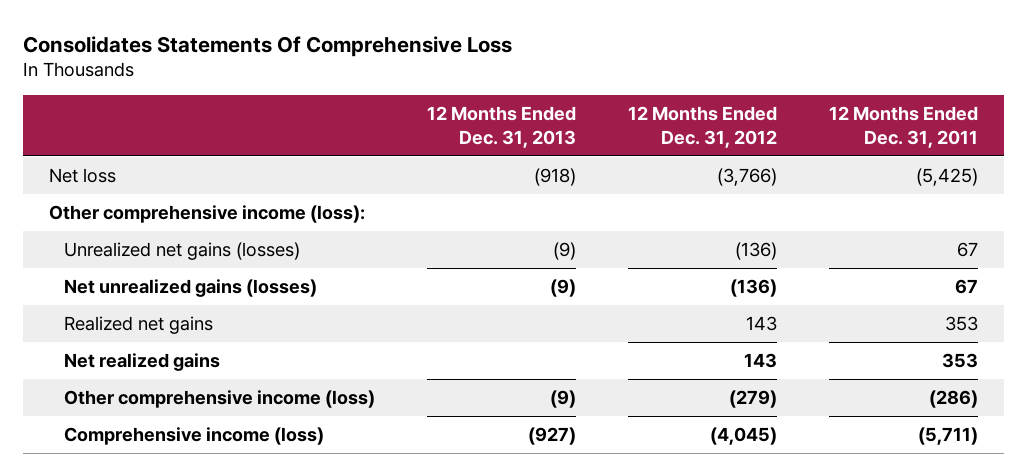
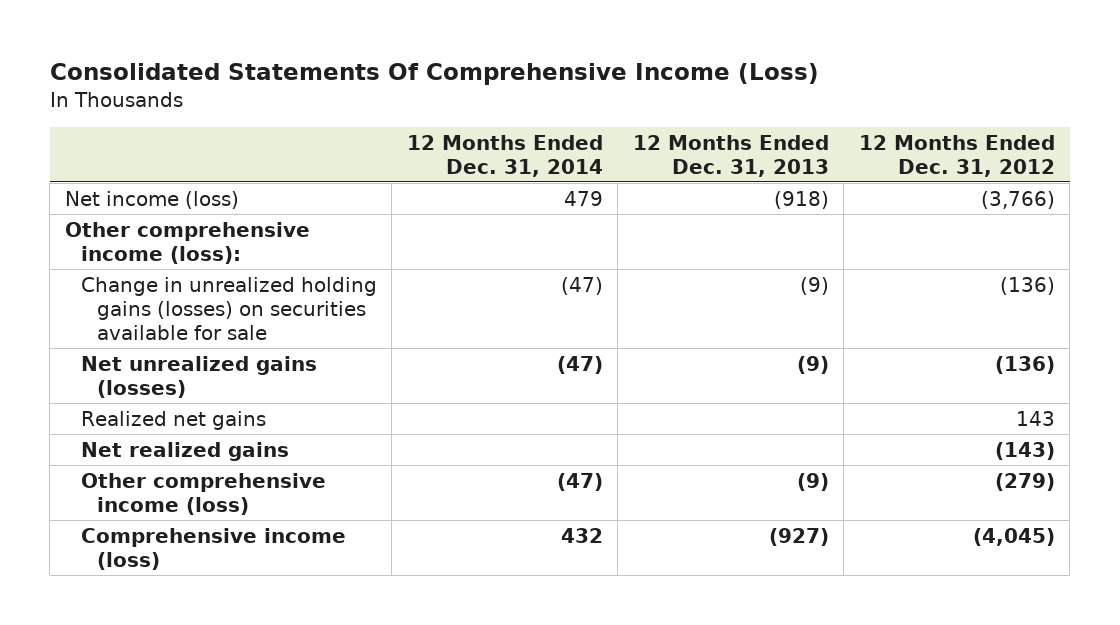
[23,35,513,57] Consolidates Statements Of Comprehensive Loss -> [49,63,819,86] Consolidated Statements Of Comprehensive Income (Loss)
[829,105,979,148] 12 Months Ended Dec. 31, 2011 -> none
none -> [406,134,603,177] 12 Months Ended Dec. 31, 2014
[49,168,117,184] Net loss -> [64,190,239,209] Net income (loss)
[64,242,301,261] Unrealized net gains (losses) -> [80,276,377,340] Change in unrealized holding gains (losses) on securities available for sale
[744,353,778,369] 143 -> [994,441,1055,460] (143)

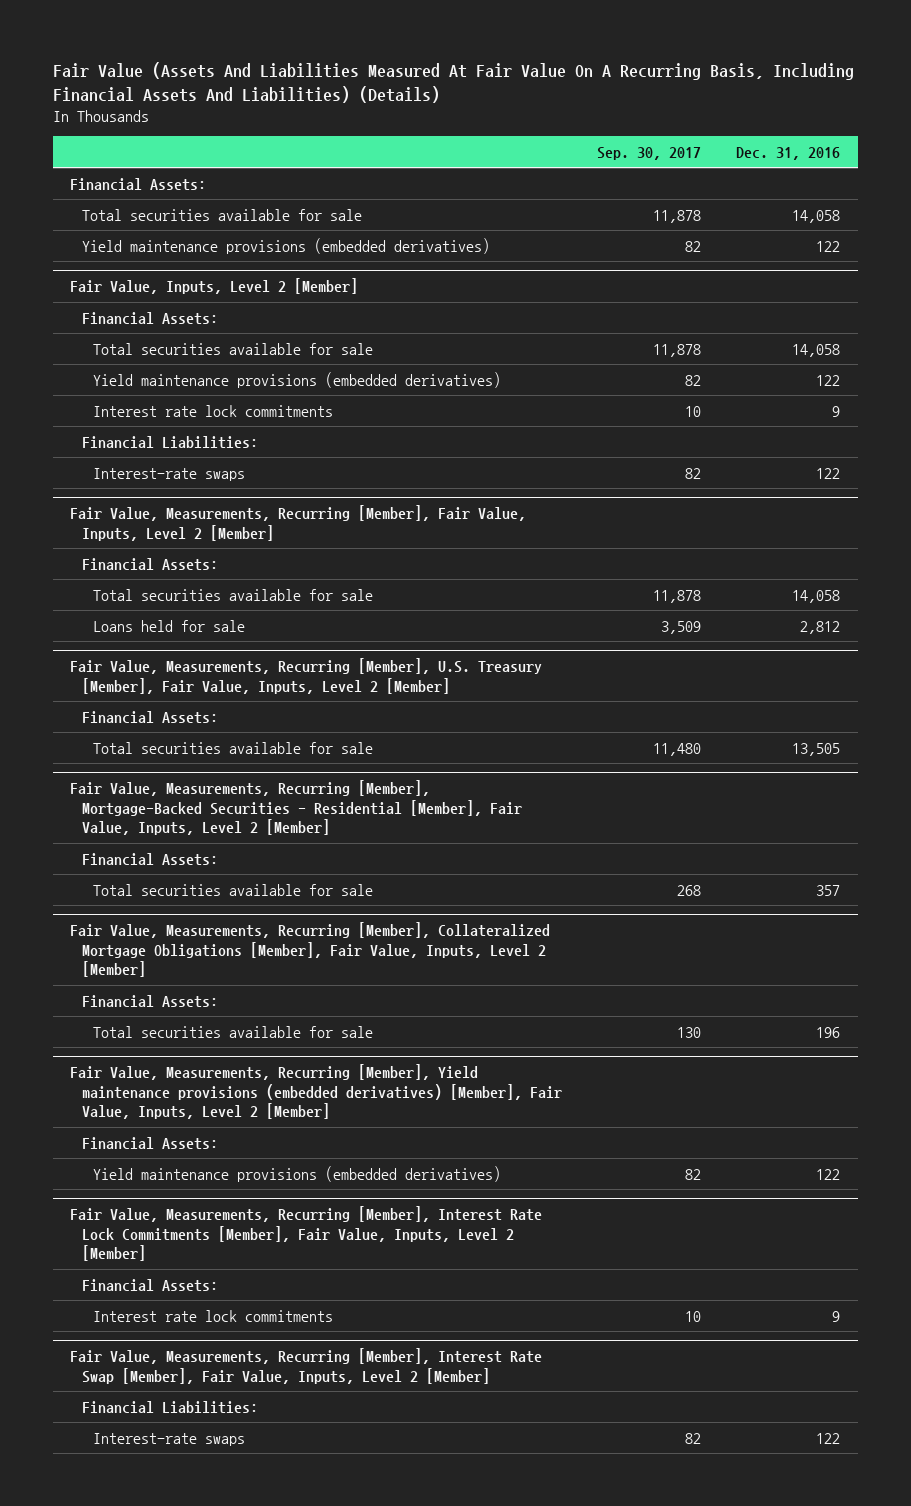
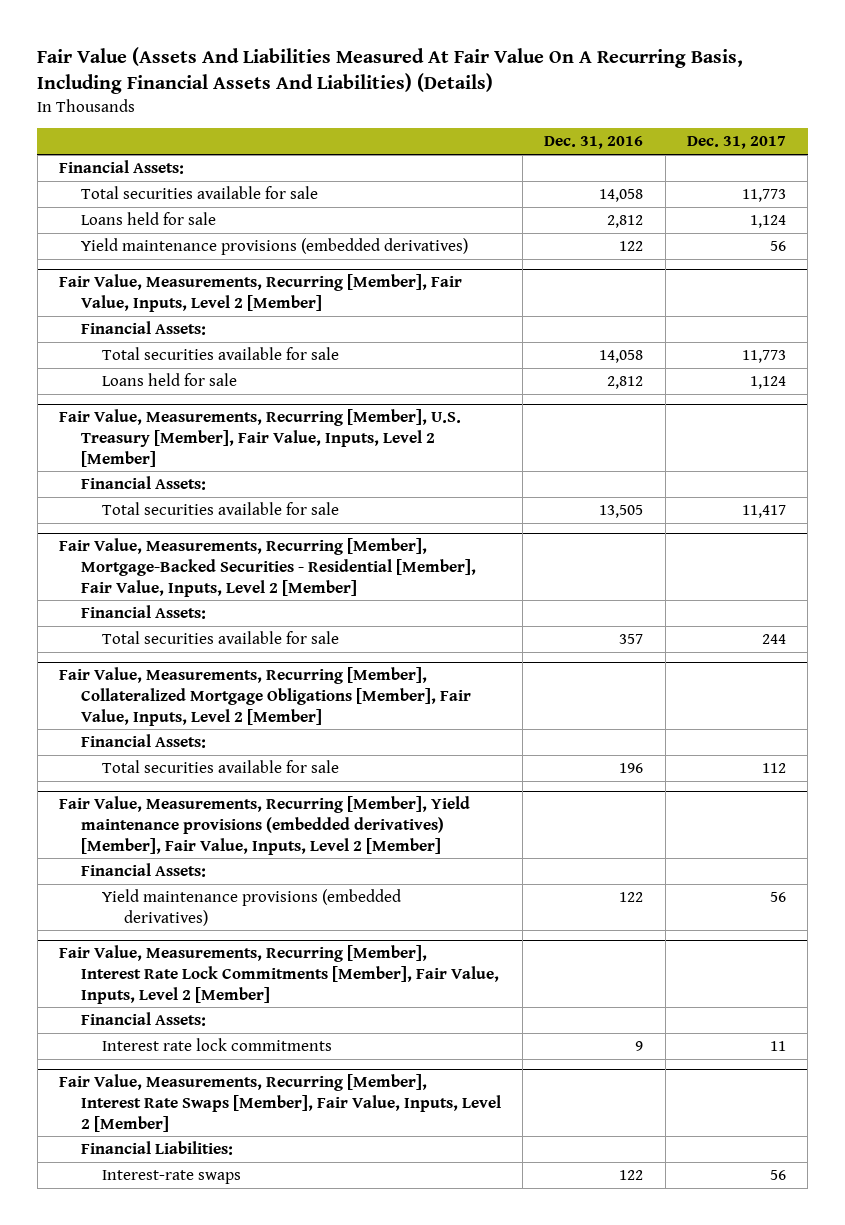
[596,146,701,160] Sep. 30, 2017 -> none
none -> [686,136,786,150] Dec. 31, 2017
[81,237,490,254] Yield maintenance provisions (embedded derivatives) -> none
[70,278,359,295] Fair Value, Inputs, Level 2 [Member] -> none
[81,311,218,325] Financial Assets: -> none
[92,342,373,355] Total securities available for sale -> none
none -> [80,211,216,225] Loans held for sale
[92,404,333,417] Interest rate lock commitments -> none
[81,435,258,449] Financial Liabilities: -> none
[92,467,245,481] Interest-rate swaps -> none
[70,1348,543,1384] Fair Value, Measurements, Recurring [Member], Interest Rate Swap [Member], Fair Value, Inputs, Level 2 [Member] -> [58,1074,501,1132] Fair Value, Measurements, Recurring [Member], Interest Rate Swaps [Member], Fair Value, Inputs, Level 2 [Member]

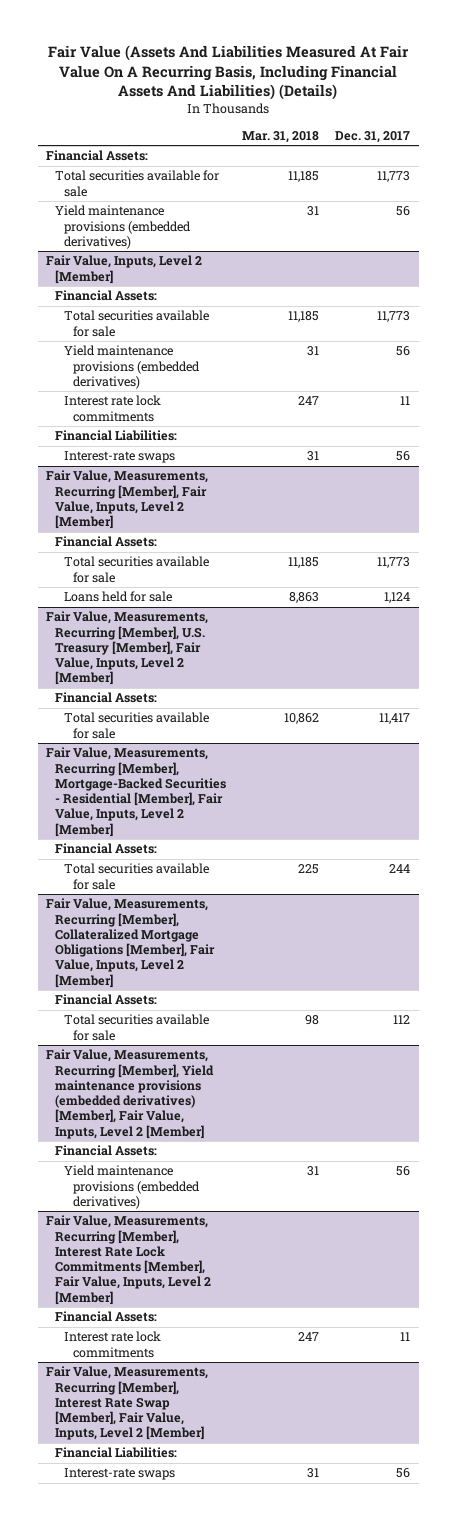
[544,136,644,150] Dec. 31, 2016 -> none
none -> [242,130,320,143] Mar. 31, 2018
[80,211,216,225] Loans held for sale -> none
none -> [46,255,203,284] Fair Value, Inputs, Level 2 [Member]
none -> [55,290,158,302] Financial Assets:
none -> [63,310,209,337] Total securities available for sale
none -> [63,345,200,389] Yield maintenance provisions (embedded derivatives)
none -> [63,395,161,422] Interest rate lock commitments
none -> [55,430,178,442] Financial Liabilities:
none -> [63,451,175,464] Interest-rate swaps
[58,1074,501,1132] Fair Value, Measurements, Recurring [Member], Interest Rate Swaps [Member], Fair Value, Inputs, Level 2 [Member] -> [46,1366,209,1441] Fair Value, Measurements, Recurring [Member], Interest Rate Swap [Member], Fair Value, Inputs, Level 2 [Member]

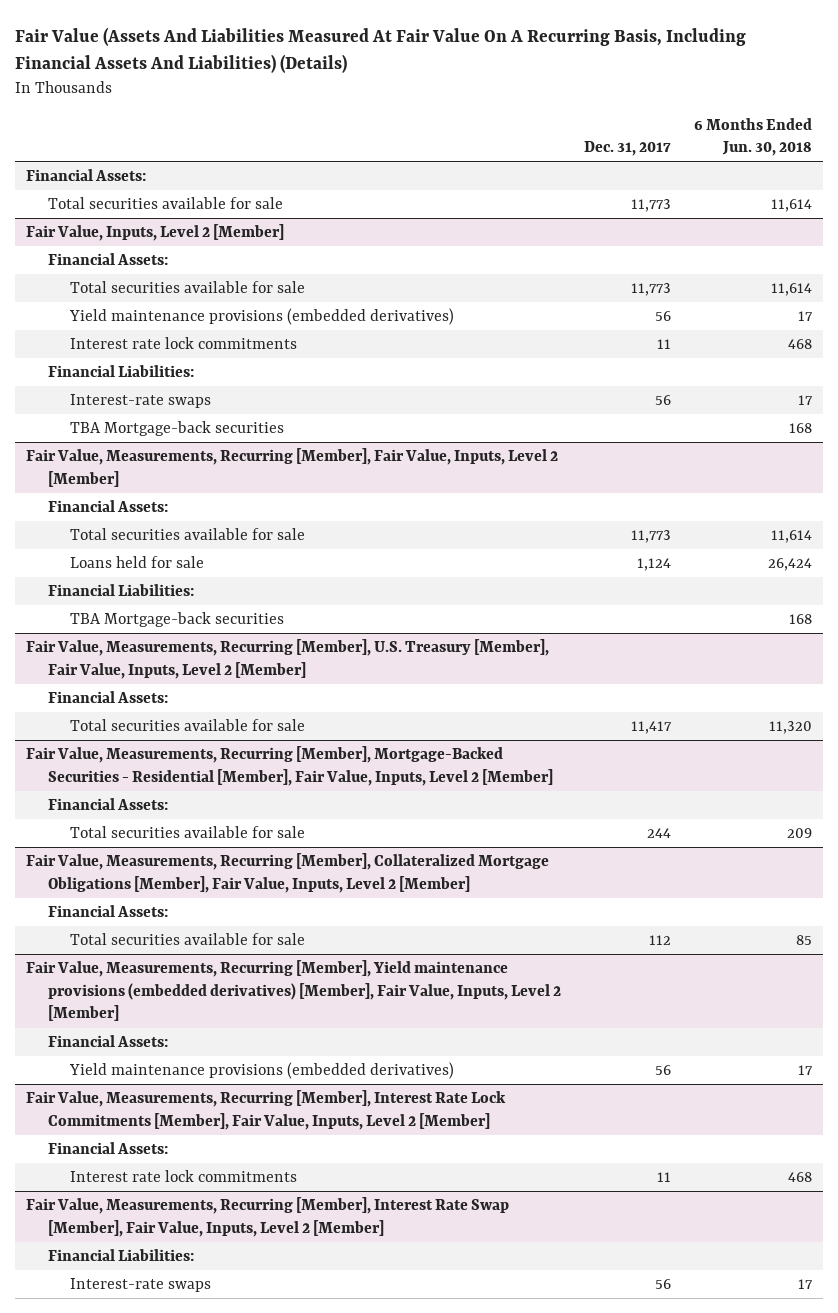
[242,130,320,143] Mar. 31, 2018 -> none
none -> [693,117,812,157] 6 Months Ended Jun. 30, 2018
[55,205,191,249] Yield maintenance provisions (embedded derivatives) -> none
none -> [69,421,284,437] TBA Mortgage-back securities
none -> [47,584,194,597] Financial Liabilities:
none -> [69,612,284,628] TBA Mortgage-back securities

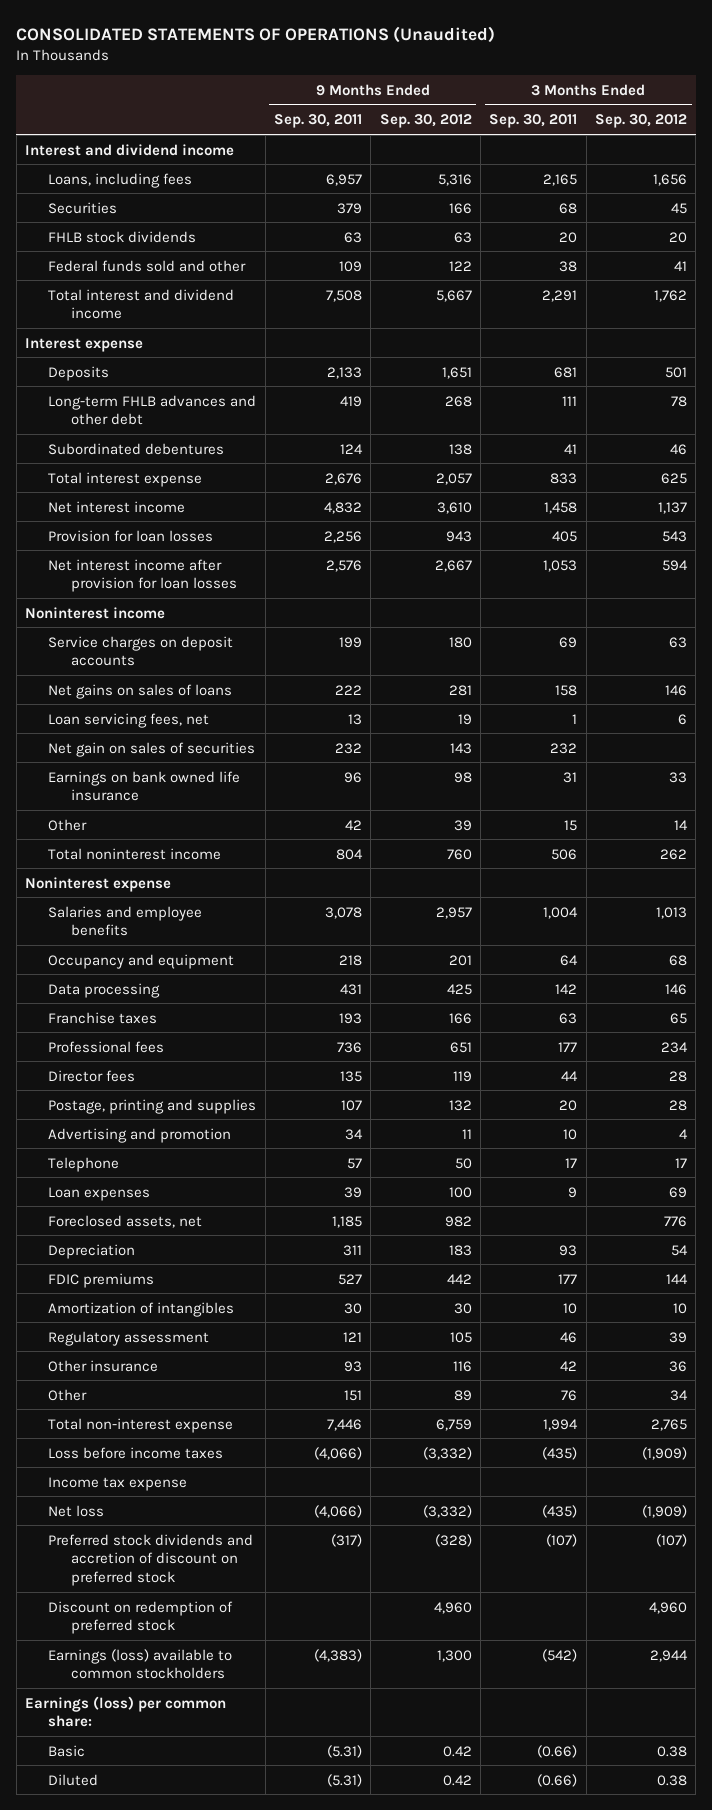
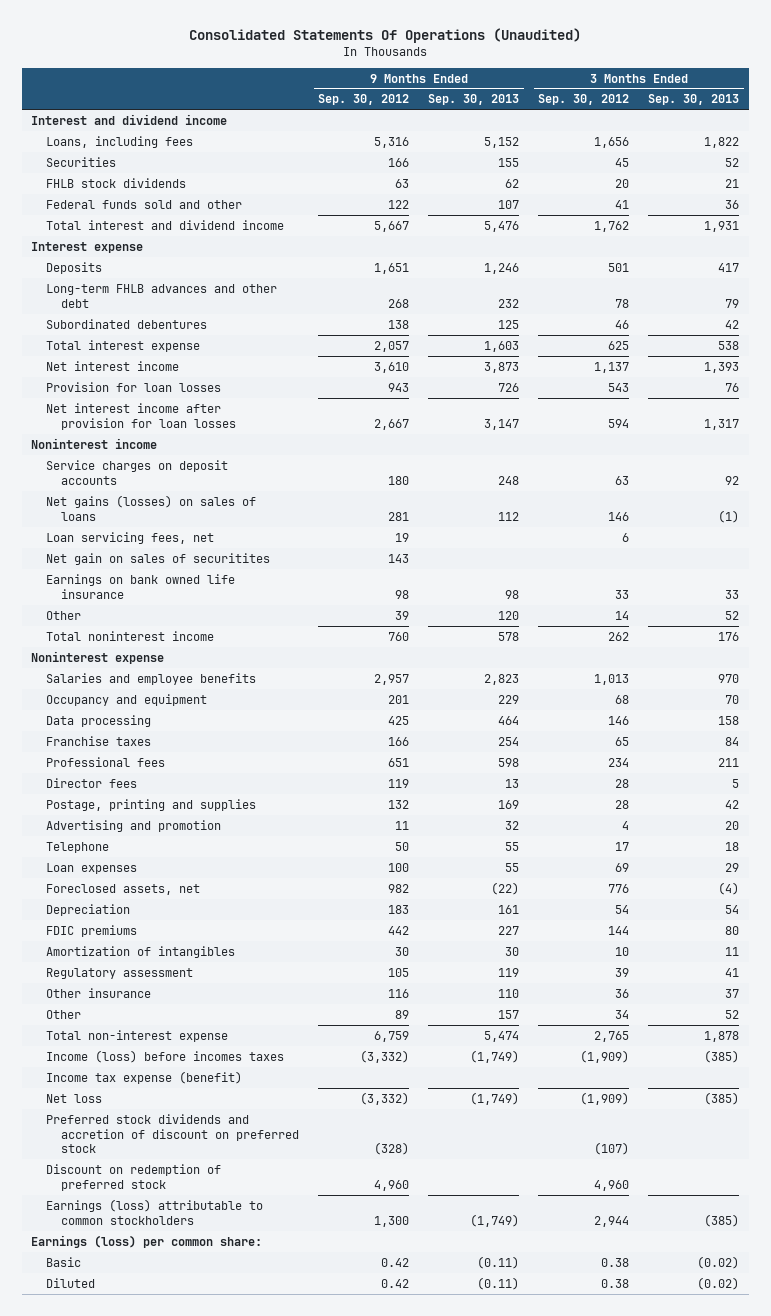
[16,25,496,43] CONSOLIDATED STATEMENTS OF OPERATIONS (Unaudited) -> [189,28,582,44] Consolidated Statements Of Operations (Unaudited)
[273,114,362,129] Sep. 30, 2011 -> none
[489,114,578,129] Sep. 30, 2011 -> none
none -> [428,94,520,106] Sep. 30, 2013
none -> [648,94,740,106] Sep. 30, 2013
[48,683,233,699] Net gains on sales of loans -> [46,494,257,521] Net gains (losses) on sales of loans
[48,741,256,757] Net gain on sales of securities -> [46,552,271,565] Net gain on sales of securitites
[48,1446,224,1459] Loss before income taxes -> [46,1049,285,1063] Income (loss) before incomes taxes
[48,1476,188,1491] Income tax expense -> [46,1070,243,1084] Income tax expense (benefit)
[48,1648,233,1680] Earnings (loss) available to common stockholders -> [46,1198,264,1225] Earnings (loss) attributable to common stockholders

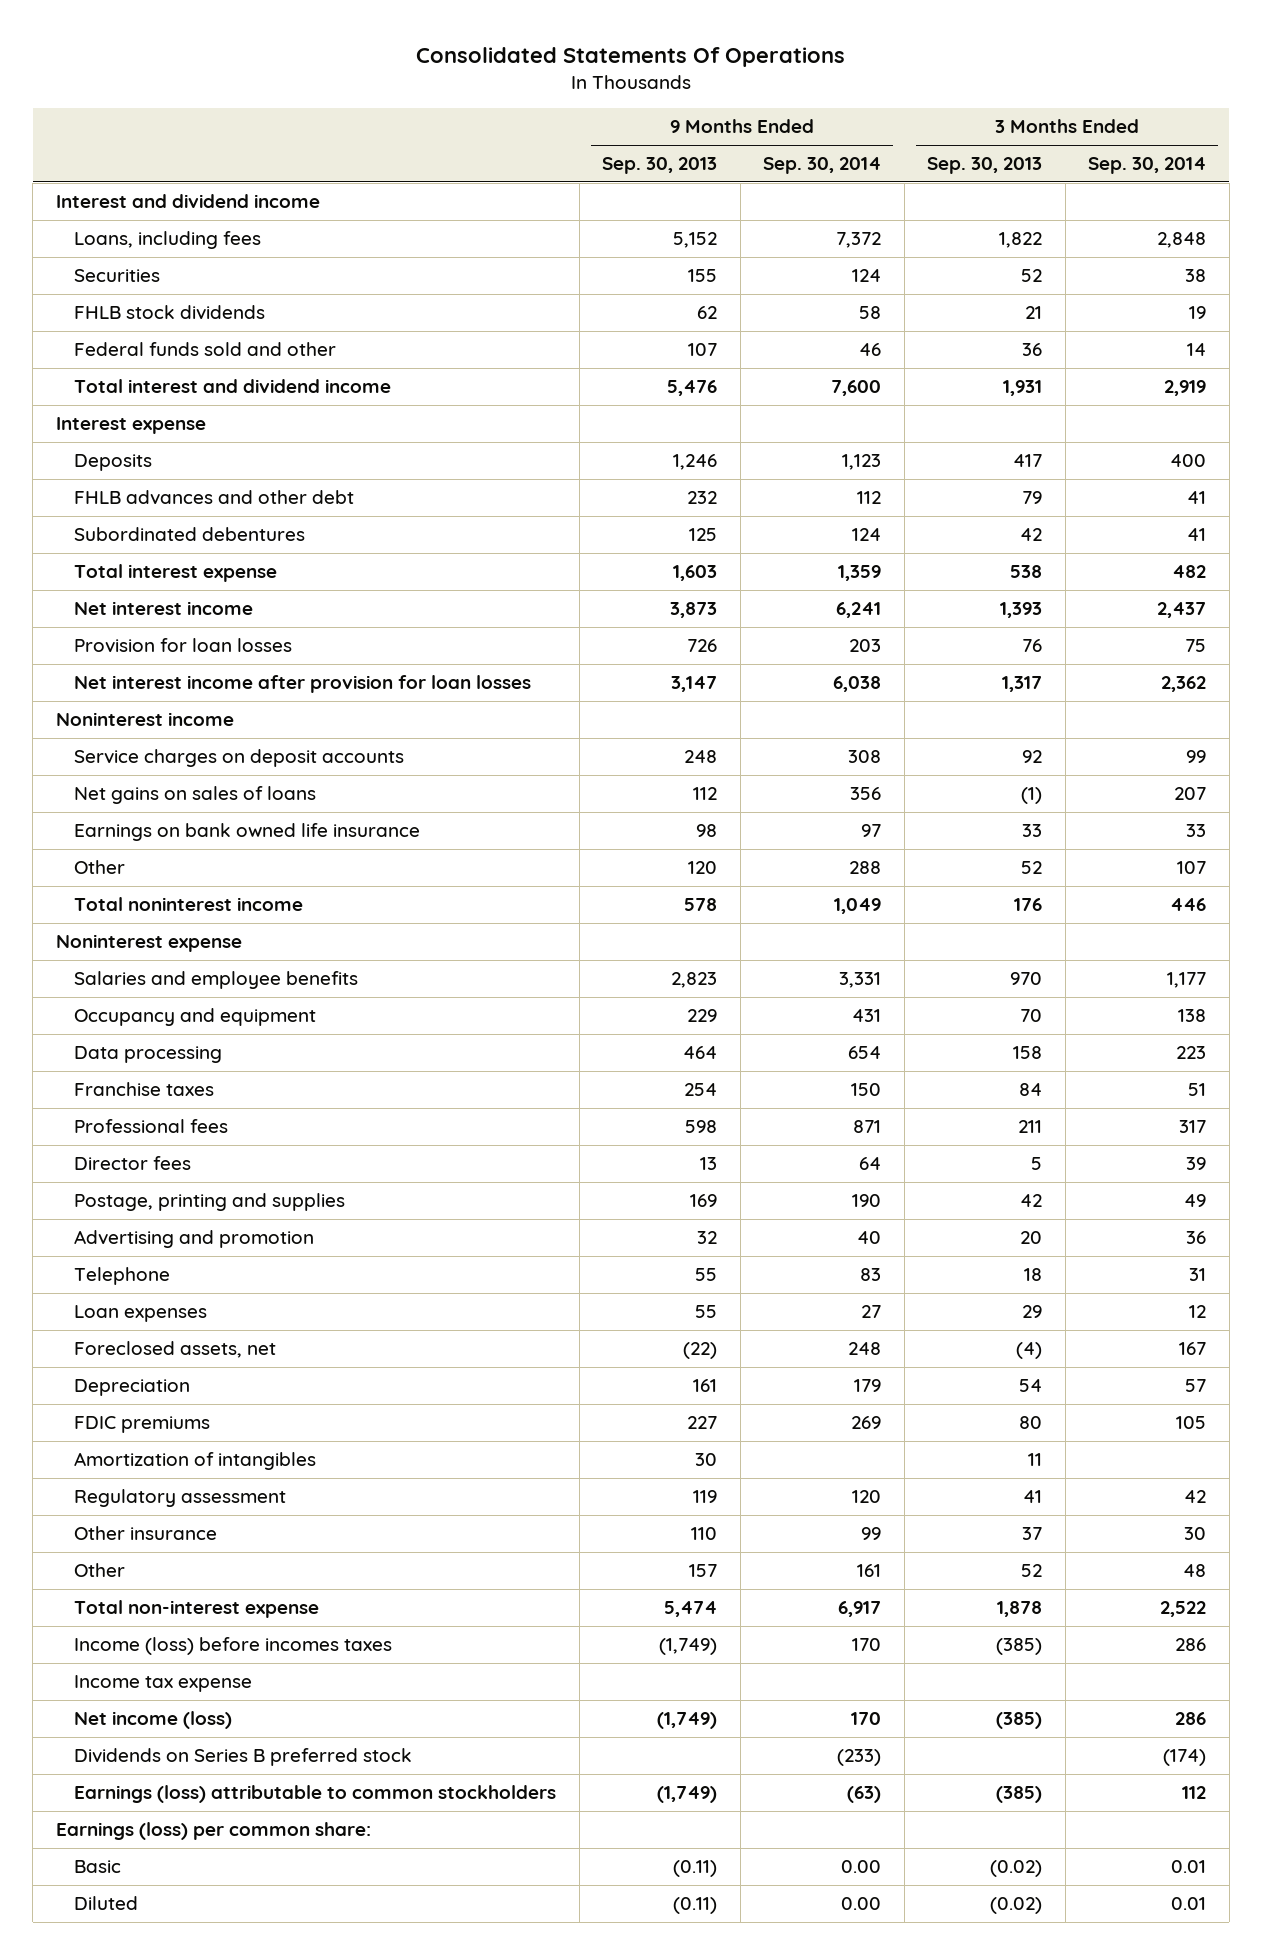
[189,28,582,44] Consolidated Statements Of Operations (Unaudited) -> [416,46,846,67] Consolidated Statements Of Operations
[318,94,410,106] Sep. 30, 2012 -> none
[538,94,630,106] Sep. 30, 2012 -> none
none -> [763,157,882,175] Sep. 30, 2014
none -> [1088,157,1207,175] Sep. 30, 2014
[46,283,278,308] Long-term FHLB advances and other debt -> [74,490,355,506] FHLB advances and other debt
[46,531,215,544] Loan servicing fees, net -> none
[46,552,271,565] Net gain on sales of securitites -> none
[46,494,257,521] Net gains (losses) on sales of loans -> [74,786,317,805] Net gains on sales of loans
[46,1163,222,1191] Discount on redemption of preferred stock -> none
[46,1070,243,1084] Income tax expense (benefit) -> [74,1675,253,1693] Income tax expense
[46,1093,103,1103] Net loss -> [74,1711,233,1730] Net income (loss)
[46,1113,300,1154] Preferred stock dividends and accretion of discount on preferred stock -> [74,1748,413,1767] Dividends on Series B preferred stock

